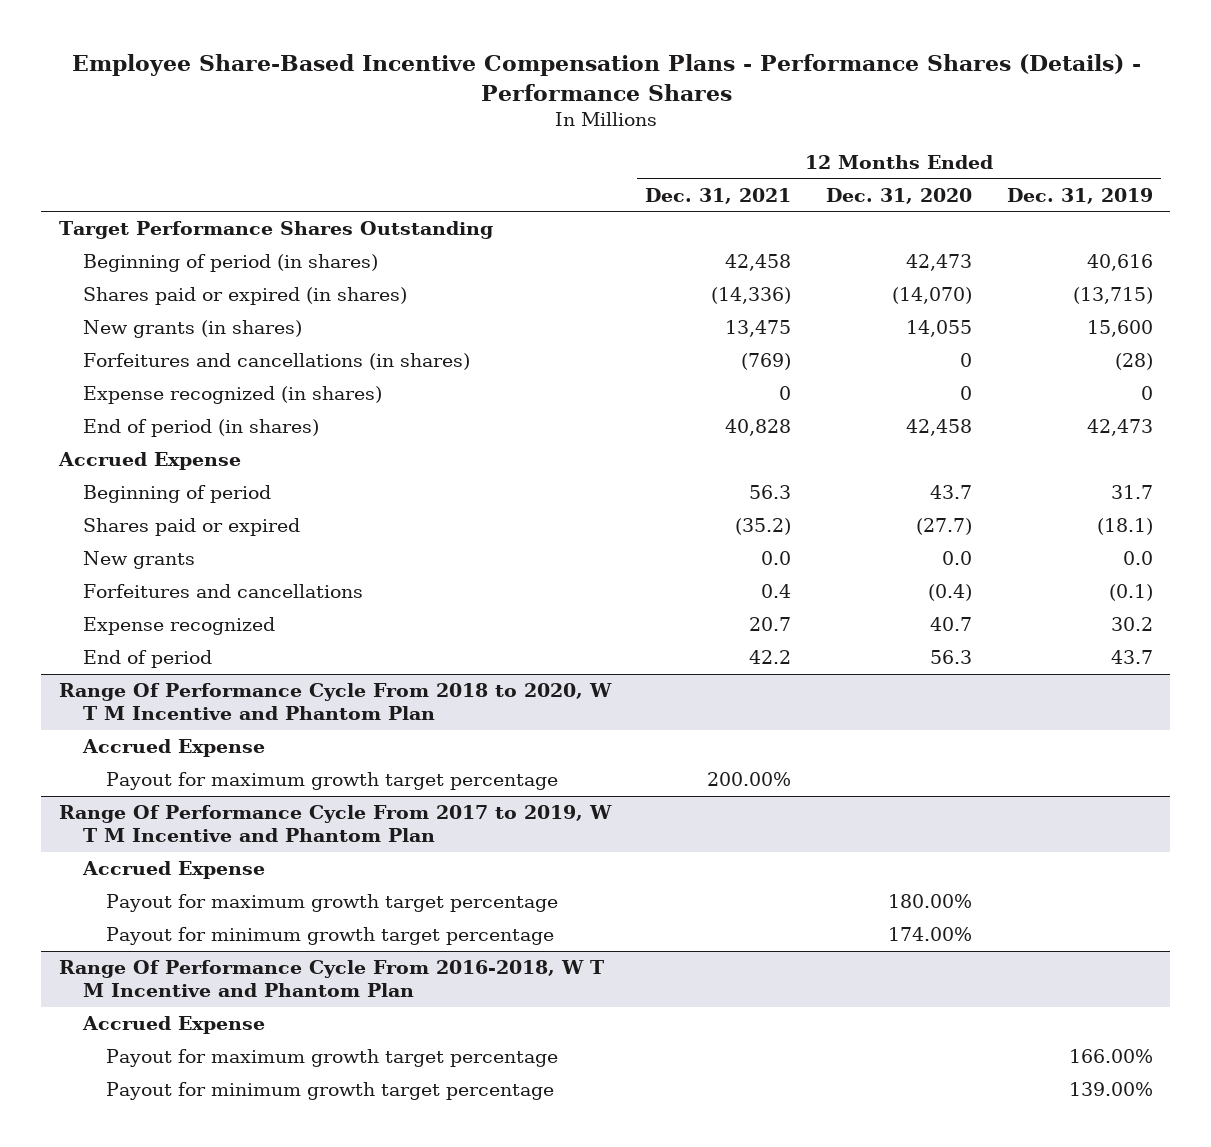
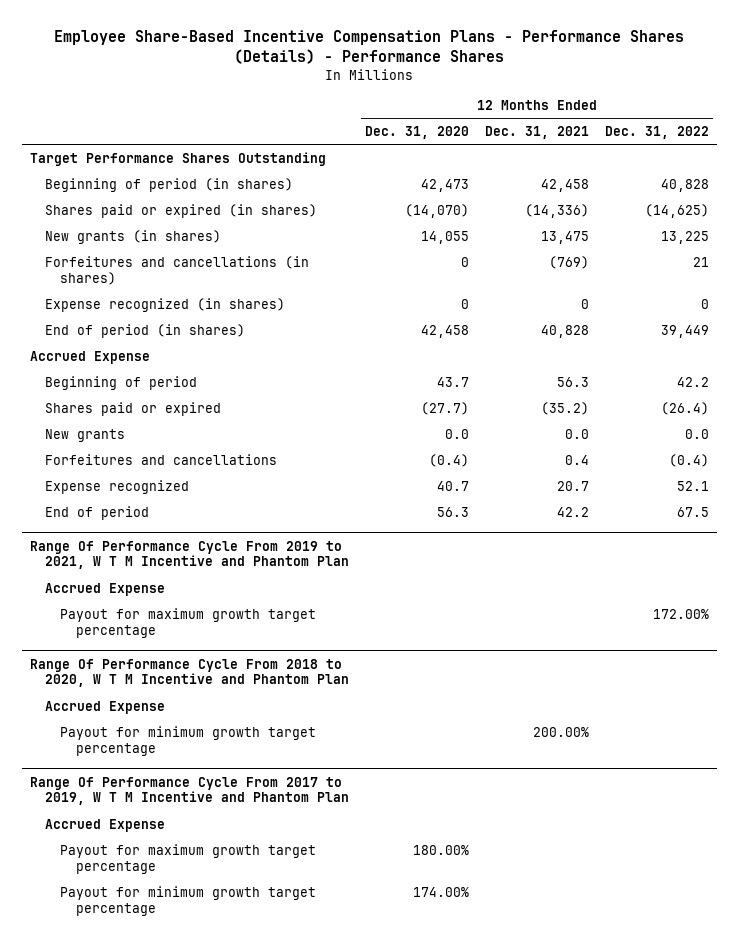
[1006,187,1153,204] Dec. 31, 2019 -> none
none -> [605,126,710,140] Dec. 31, 2022
none -> [29,540,350,570] Range Of Performance Cycle From 2019 to 2021, W T M Incentive and Phantom Plan
none -> [45,582,166,596] Accrued Expense
none -> [60,607,317,638] Payout for maximum growth target percentage
[106,772,559,791] Payout for maximum growth target percentage -> [60,725,317,756] Payout for minimum growth target percentage
[58,960,604,998] Range Of Performance Cycle From 2016-2018, W T M Incentive and Phantom Plan -> none
[81,1016,265,1035] Accrued Expense -> none
[106,1049,559,1068] Payout for maximum growth target percentage -> none
[106,1082,555,1101] Payout for minimum growth target percentage -> none

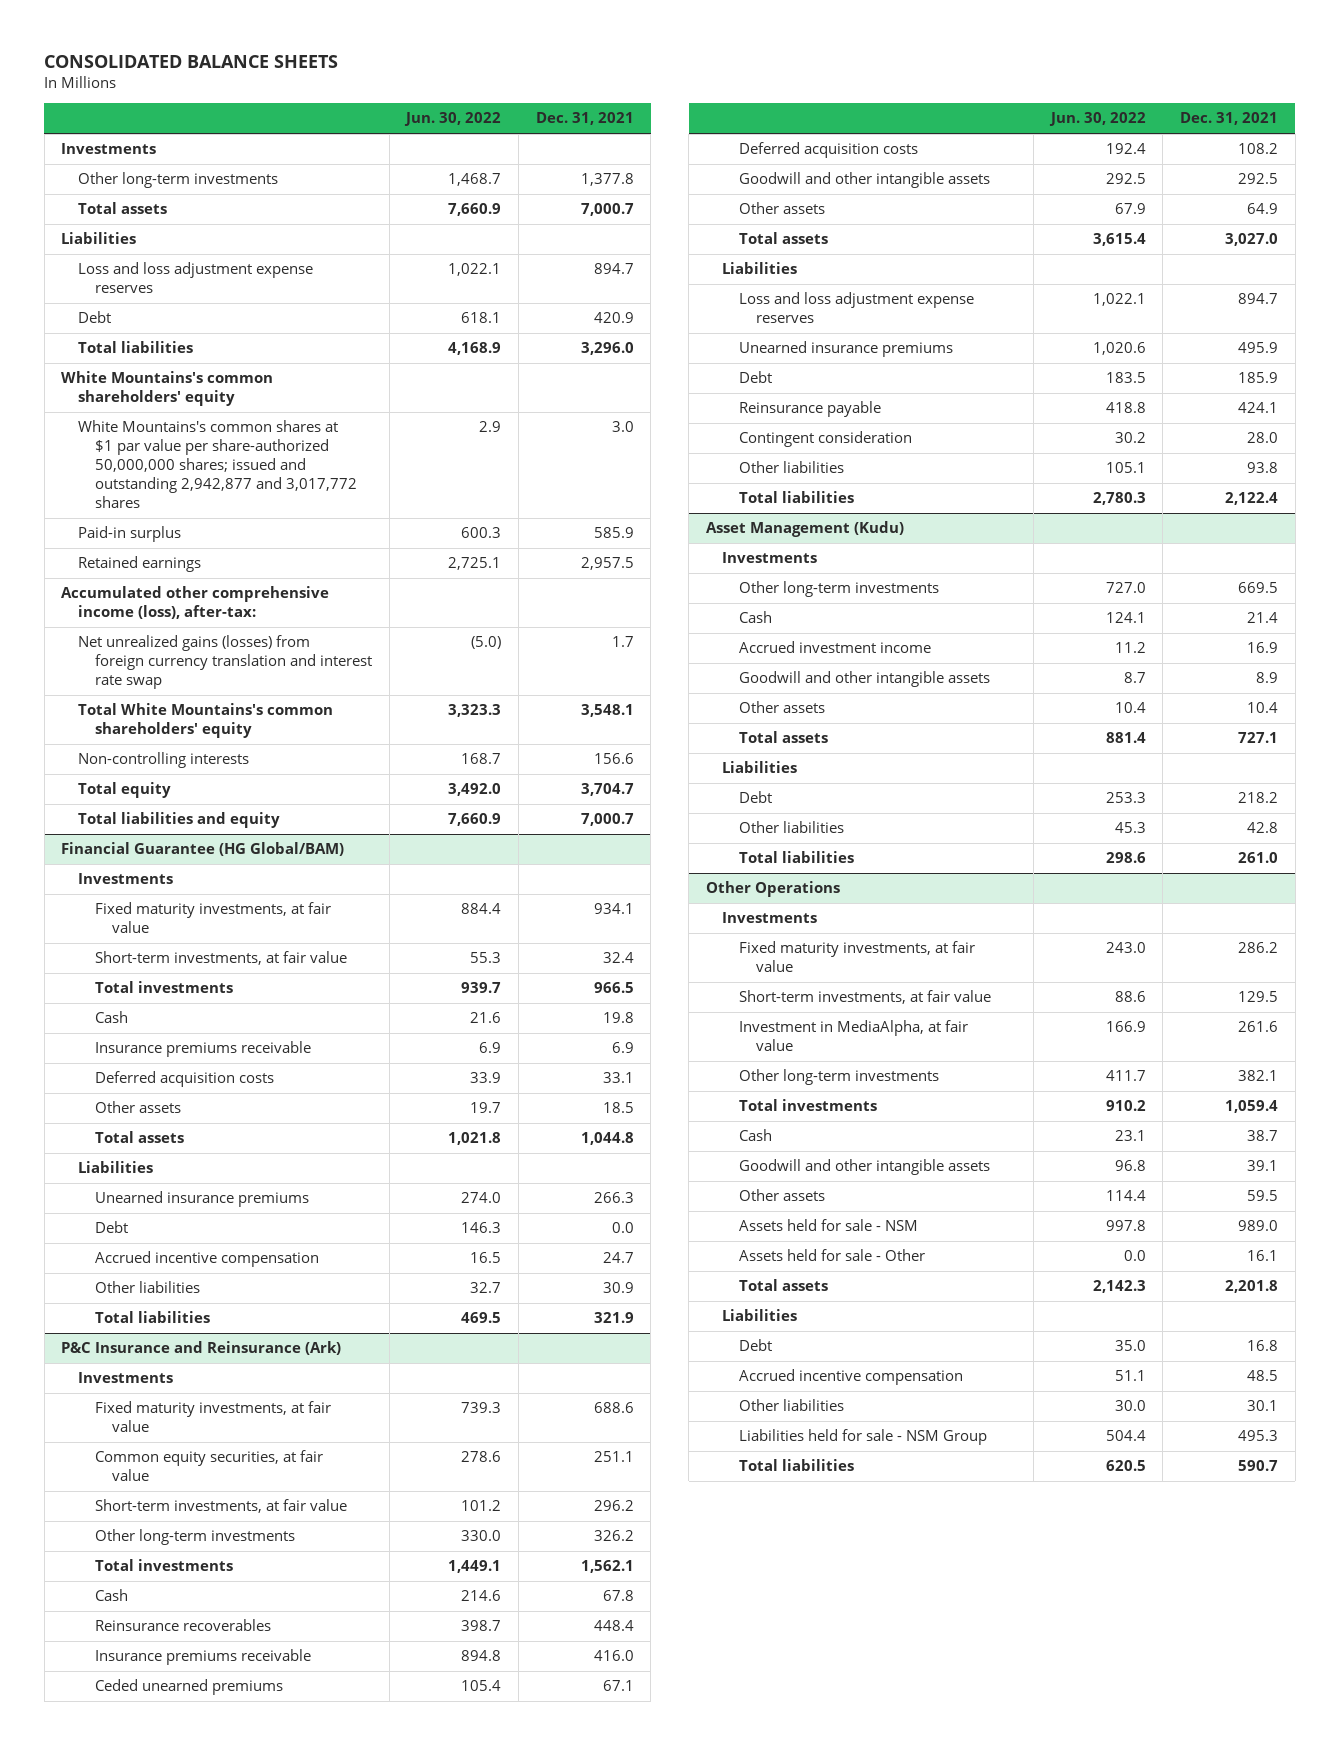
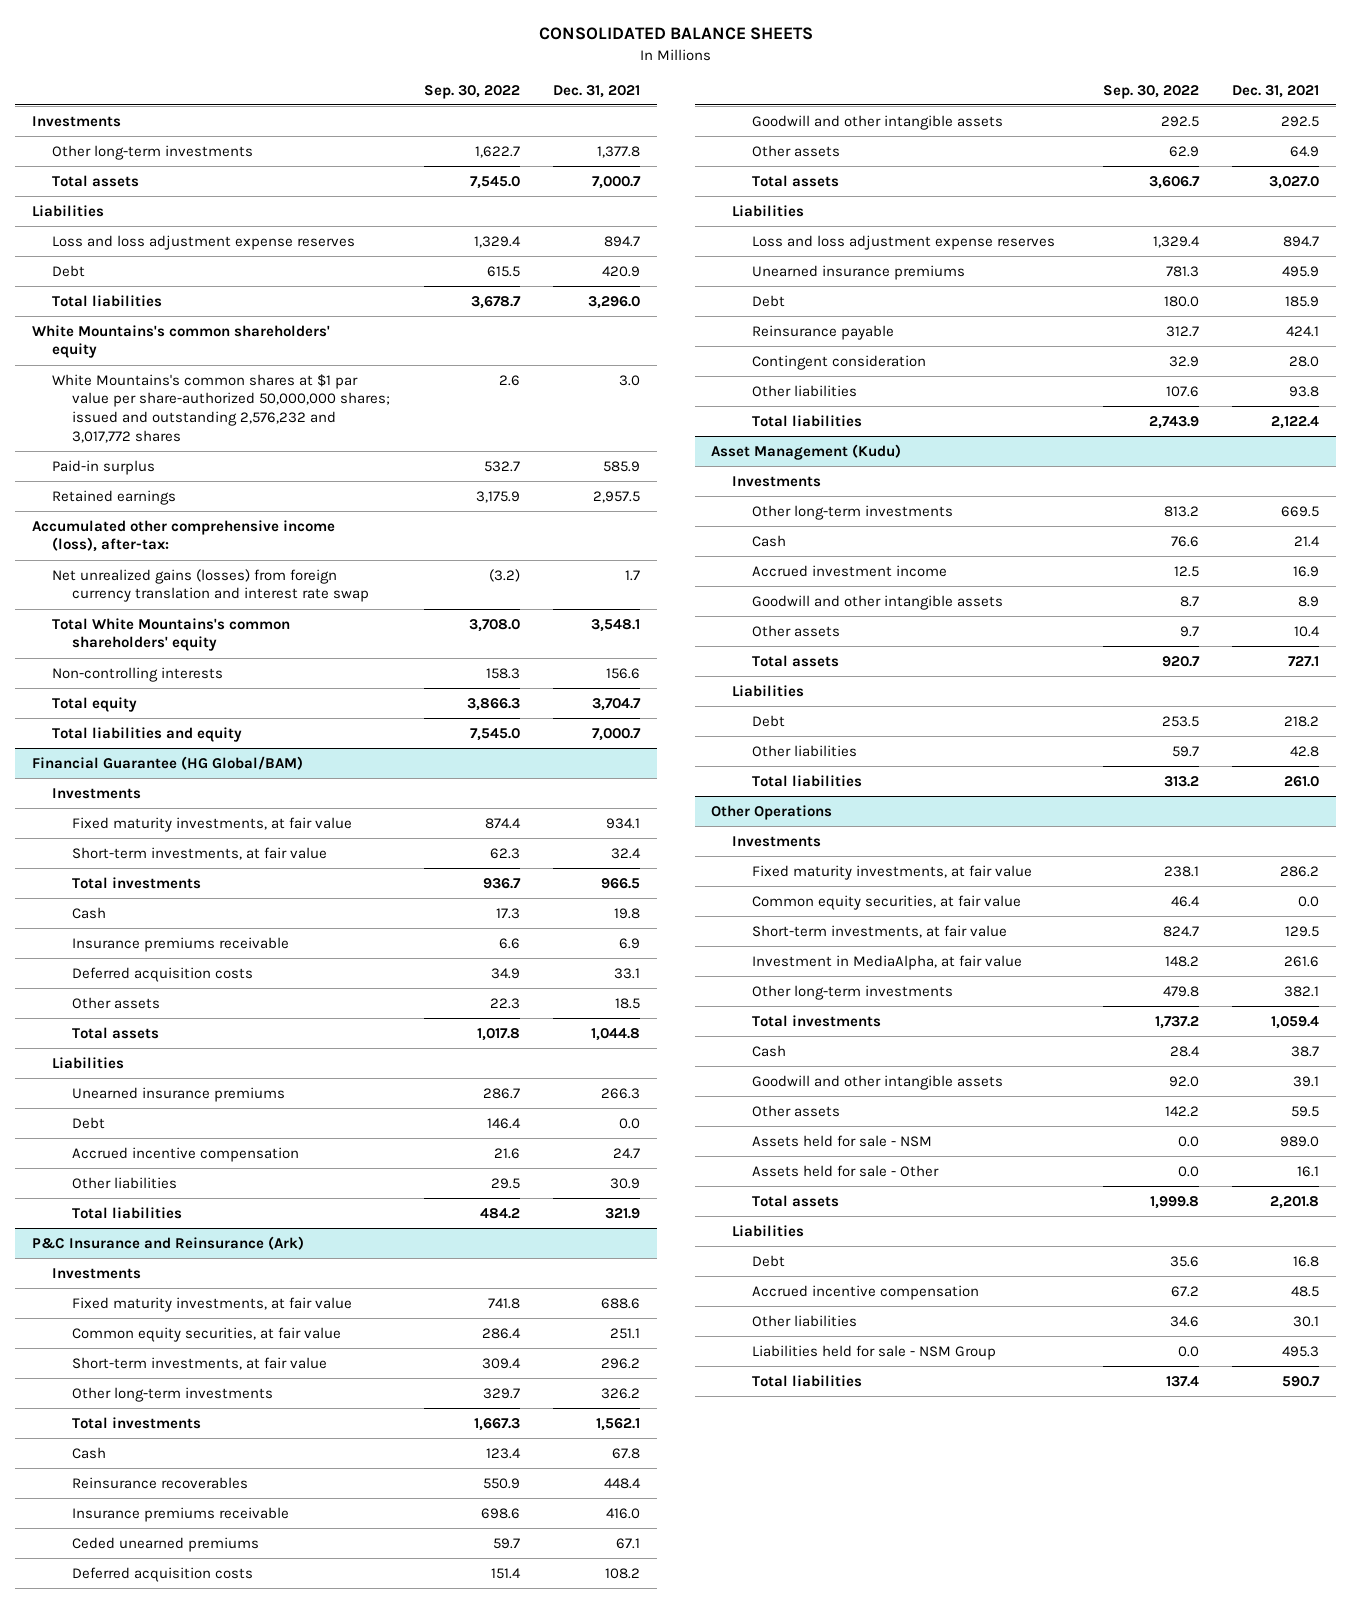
[404,112,502,127] Jun. 30, 2022 -> none
none -> [423,84,520,99] Sep. 30, 2022
[78,420,357,508] White Mountains's common shares at $1 par value per share-authorized 50,000,000 shares; issued and outstanding 2,942,877 and 3,017,772 shares -> [52,373,391,443] White Mountains's common shares at $1 par value per share-authorized 50,000,000 shares; issued and outstanding 2,576,232 and 3,017,772 shares
none -> [751,894,1021,910] Common equity securities, at fair value

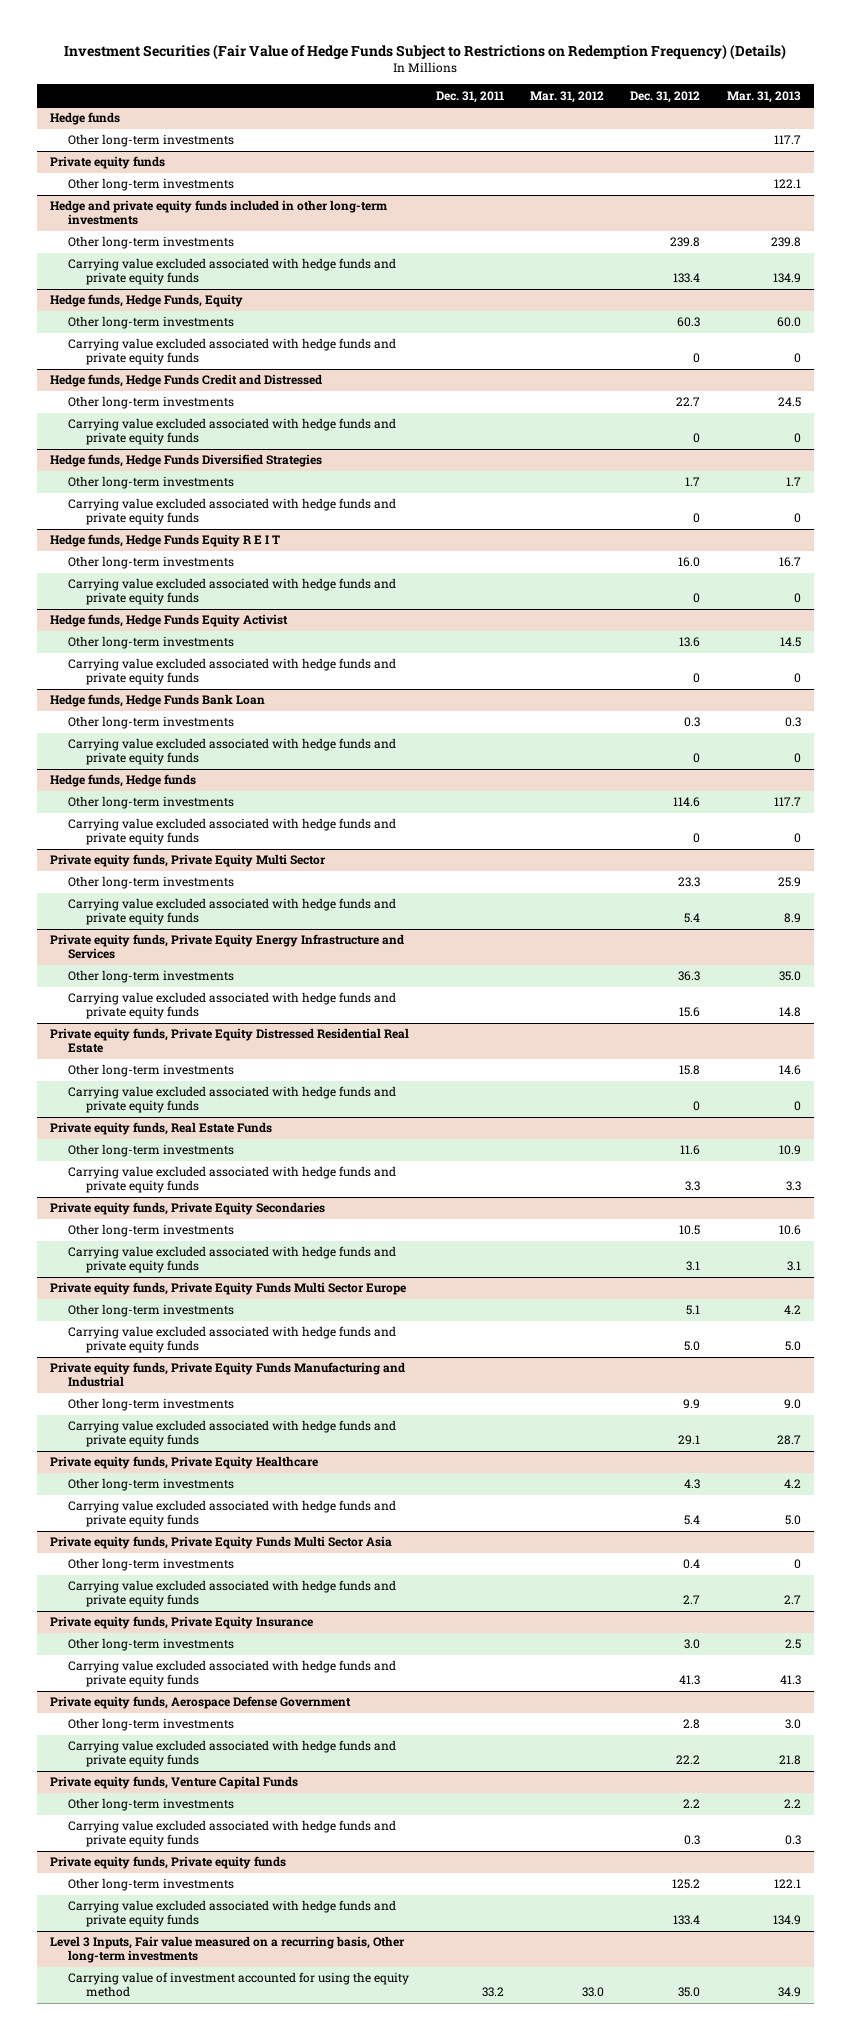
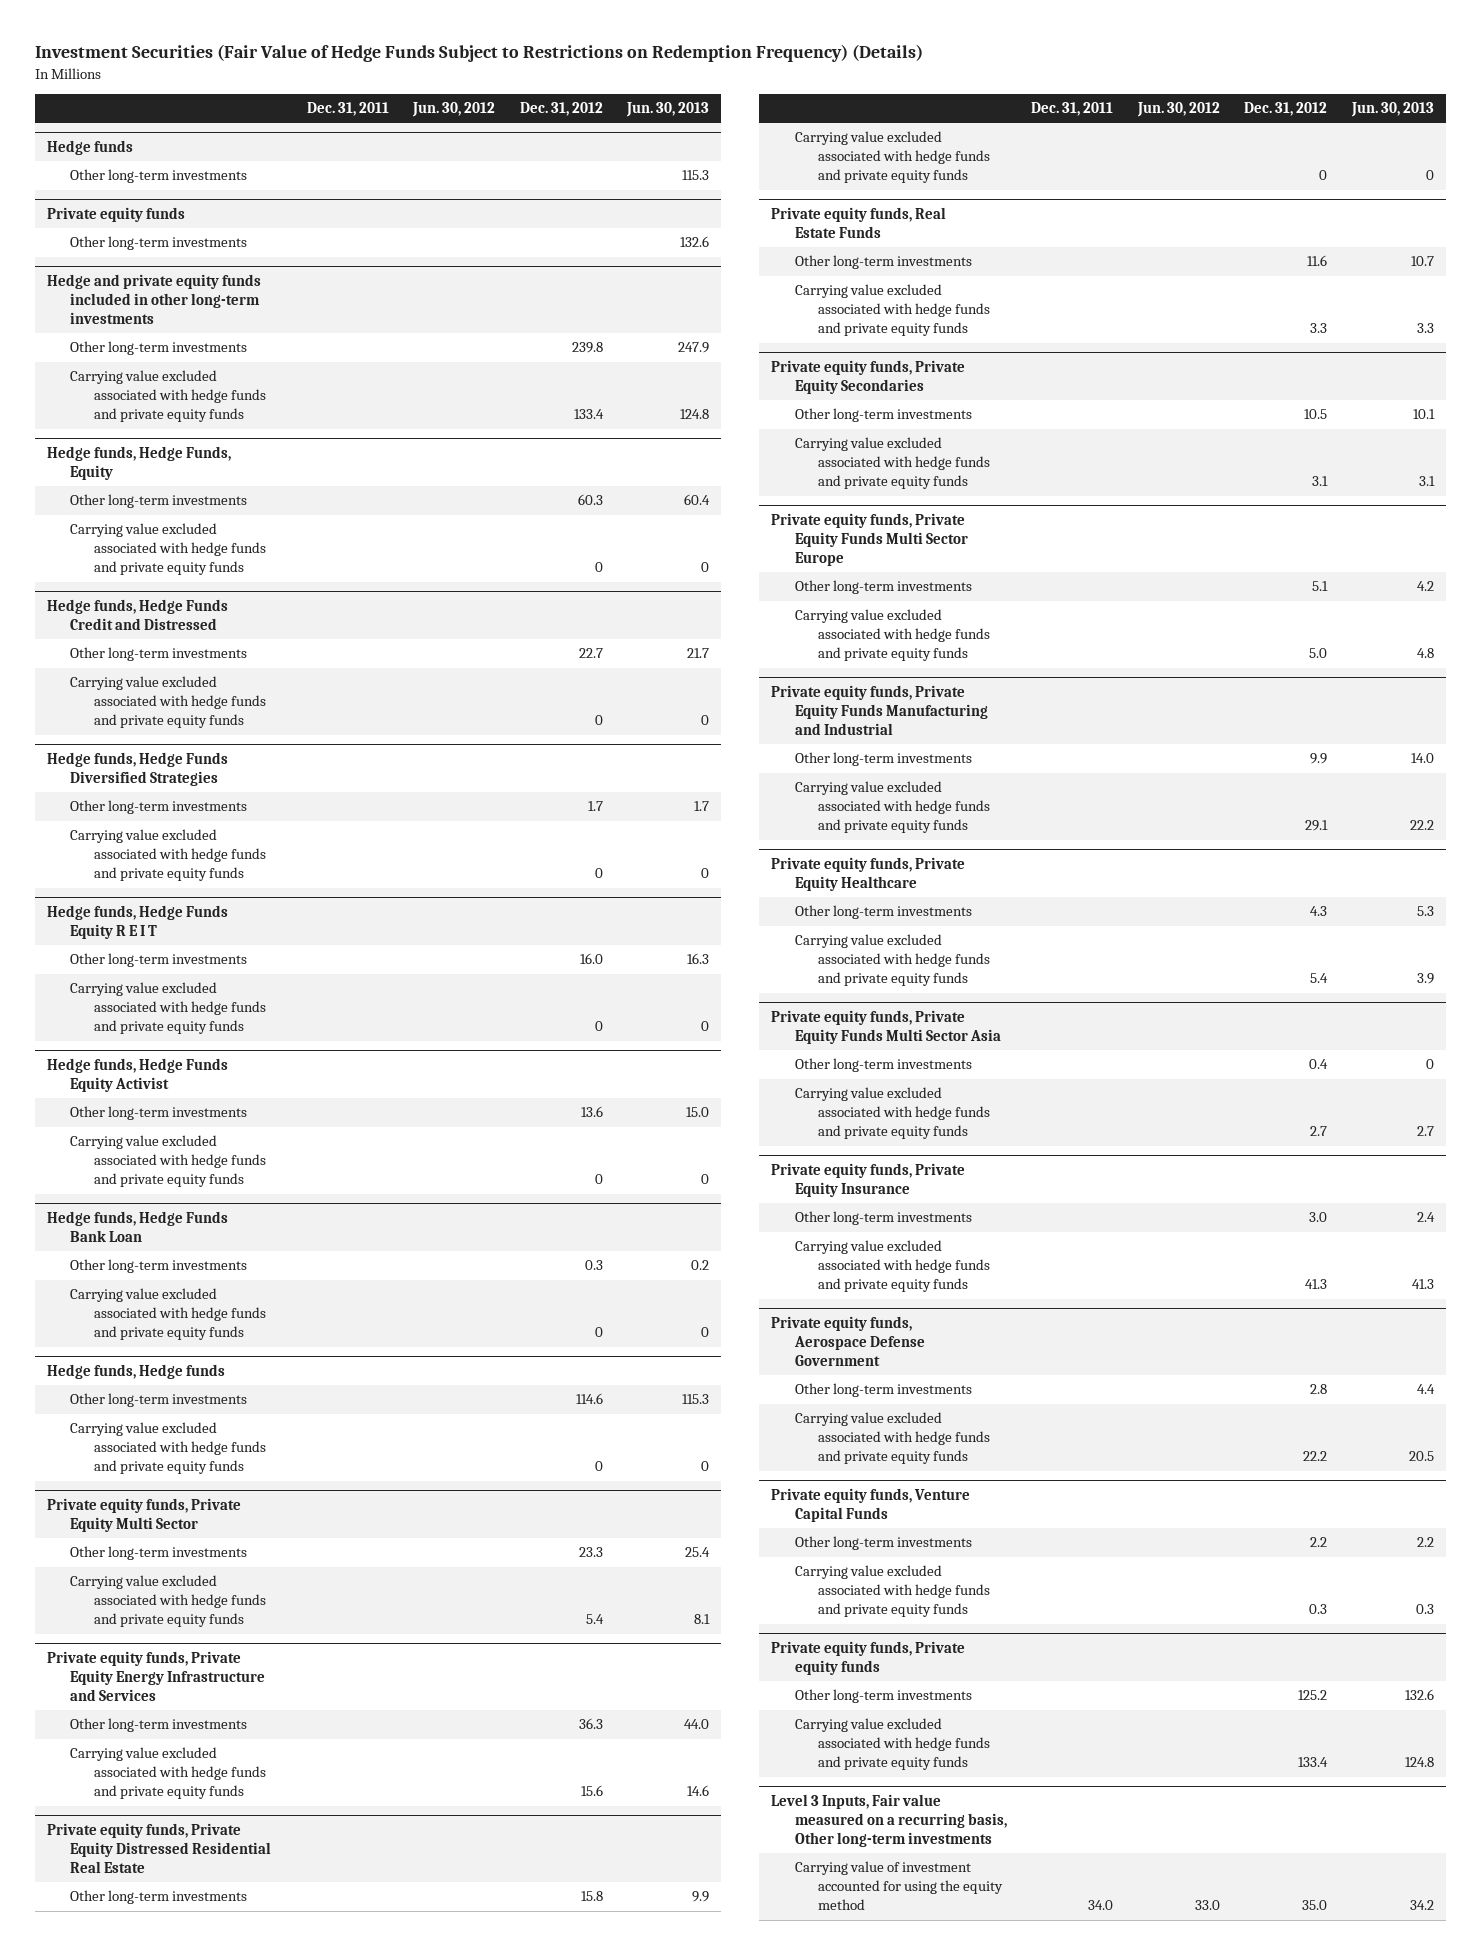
[529,90,604,103] Mar. 31, 2012 -> none
[726,90,801,103] Mar. 31, 2013 -> none
none -> [412,102,496,118] Jun. 30, 2012
none -> [626,102,710,118] Jun. 30, 2013
[481,1987,504,1998] 33.2 -> [1088,1900,1114,1911] 34.0

